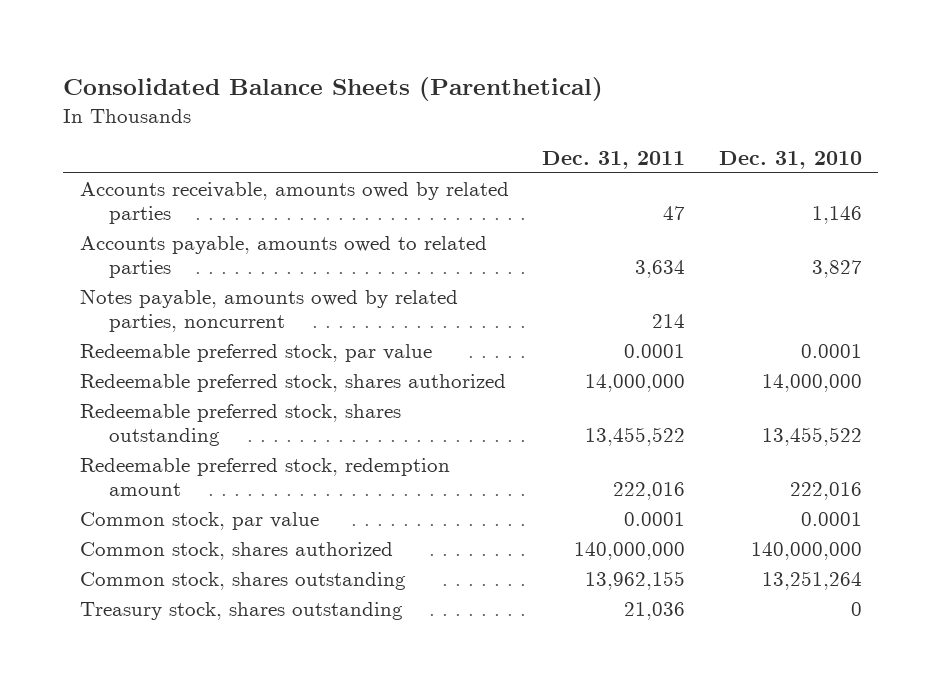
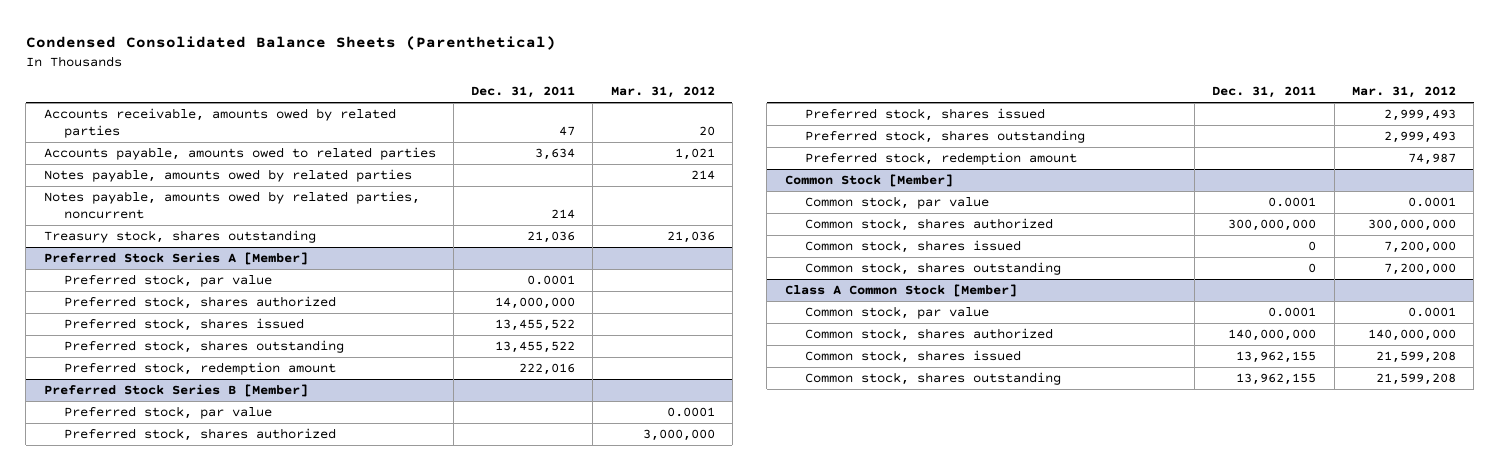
[63,77,604,102] Consolidated Balance Sheets (Parenthetical) -> [25,36,556,51] Condensed Consolidated Balance Sheets (Parenthetical)
[718,150,862,169] Dec. 31, 2010 -> none
none -> [610,85,715,98] Mar. 31, 2012
none -> [43,169,412,183] Notes payable, amounts owed by related parties
[79,601,403,620] Treasury stock, shares outstanding -> [43,230,316,244] Treasury stock, shares outstanding
none -> [43,252,308,266] Preferred Stock Series A [Member]
[79,343,432,362] Redeemable preferred stock, par value -> [64,274,273,288] Preferred stock, par value
[79,373,506,392] Redeemable preferred stock, shares authorized -> [64,296,337,310] Preferred stock, shares authorized
none -> [64,318,305,332] Preferred stock, shares issued
[79,403,401,447] Redeemable preferred stock, shares outstanding -> [64,340,345,354] Preferred stock, shares outstanding
[79,457,450,497] Redeemable preferred stock, redemption amount -> [64,362,337,376] Preferred stock, redemption amount
none -> [43,384,308,398] Preferred Stock Series B [Member]
none -> [64,406,273,420] Preferred stock, par value
none -> [64,428,337,442] Preferred stock, shares authorized
none -> [805,108,1046,122] Preferred stock, shares issued
none -> [805,130,1086,144] Preferred stock, shares outstanding
none -> [805,152,1078,166] Preferred stock, redemption amount
none -> [784,174,953,188] Common Stock [Member]
none -> [805,218,1054,232] Common stock, shares authorized
none -> [805,240,1022,254] Common stock, shares issued
none -> [805,262,1062,276] Common stock, shares outstanding
none -> [784,284,1017,298] Class A Common Stock [Member]
none -> [805,306,990,320] Common stock, par value
none -> [805,350,1022,364] Common stock, shares issued

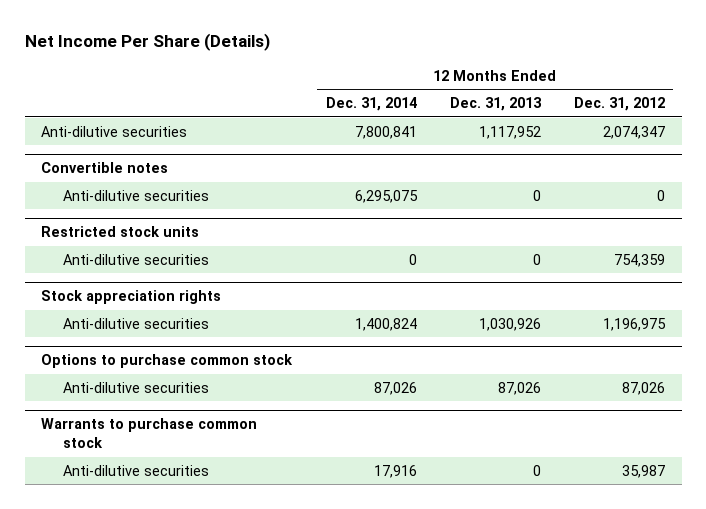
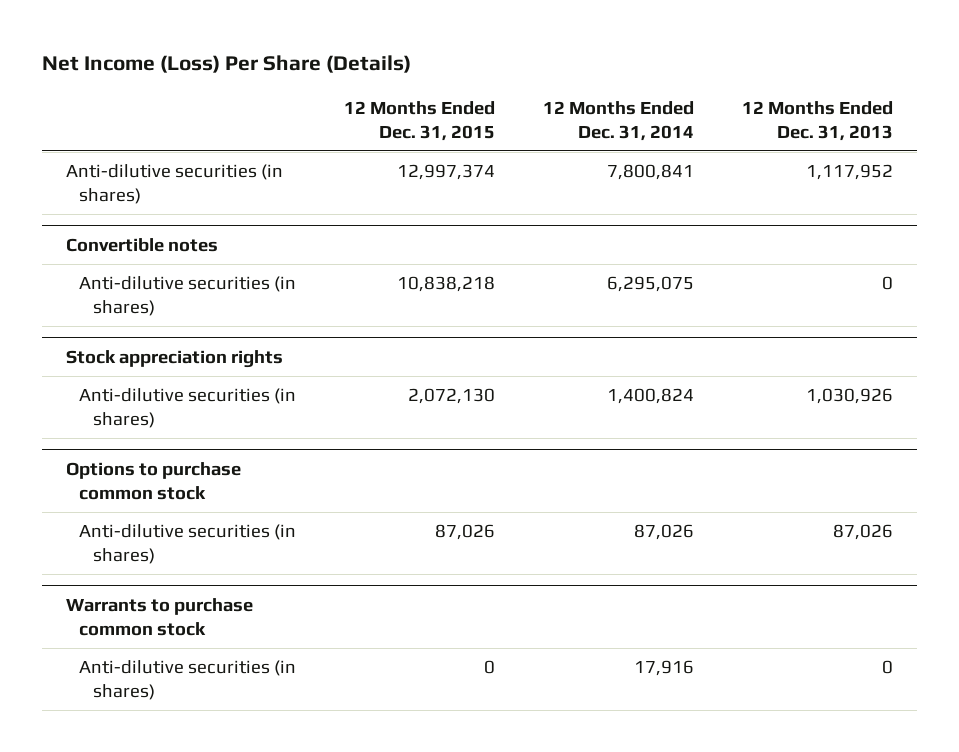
[24,33,270,52] Net Income Per Share (Details) -> [41,55,411,74] Net Income (Loss) Per Share (Details)
[574,97,666,112] Dec. 31, 2012 -> none
none -> [344,100,496,141] 12 Months Ended Dec. 31, 2015
[41,125,188,137] Anti-dilutive securities -> [65,163,283,204] Anti-dilutive securities (in shares)
[41,226,200,238] Restricted stock units -> none
[63,253,210,265] Anti-dilutive securities -> none
[63,189,210,201] Anti-dilutive securities -> [79,275,297,316] Anti-dilutive securities (in shares)
[63,317,210,329] Anti-dilutive securities -> [79,387,297,428] Anti-dilutive securities (in shares)
[63,381,210,393] Anti-dilutive securities -> [79,523,297,564] Anti-dilutive securities (in shares)
[63,464,210,476] Anti-dilutive securities -> [79,659,297,700] Anti-dilutive securities (in shares)

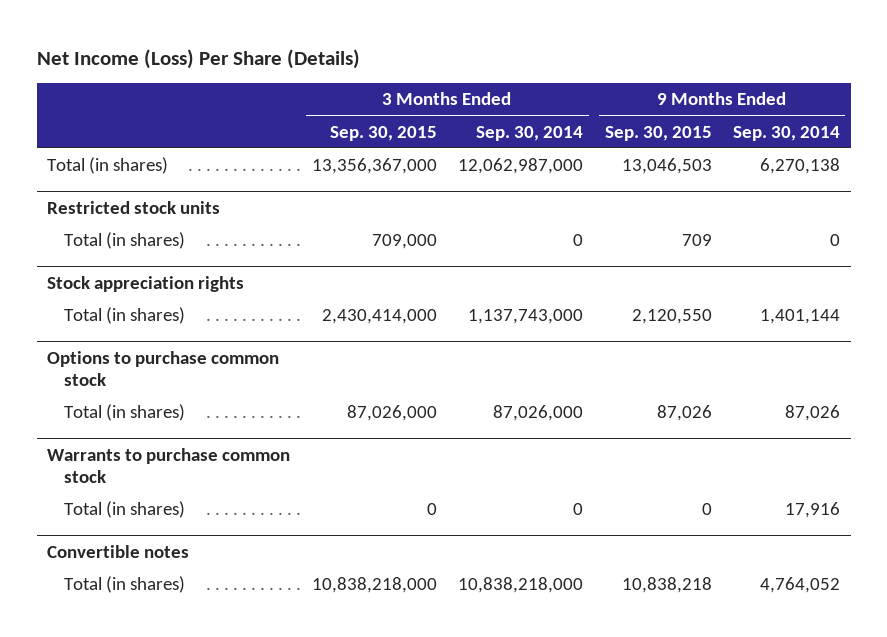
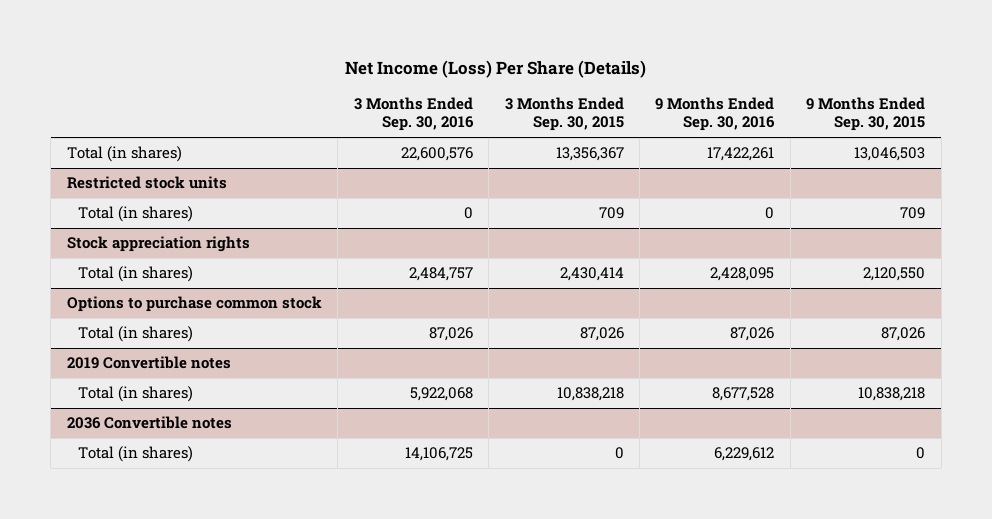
[476,125,584,141] Sep. 30, 2014 -> none
[733,125,841,141] Sep. 30, 2014 -> none
none -> [353,96,474,132] 3 Months Ended Sep. 30, 2016
none -> [655,96,776,132] 9 Months Ended Sep. 30, 2016
[311,158,437,175] 13,356,367,000 -> [555,147,624,162] 13,356,367
[371,234,437,250] 709,000 -> [598,207,624,220] 709
[321,309,437,325] 2,430,414,000 -> [559,267,624,282] 2,430,414
[47,447,291,483] Warrants to purchase common stock -> none
[346,405,437,422] 87,026,000 -> [579,327,624,342] 87,026
none -> [66,356,231,370] 2019 Convertible notes
none -> [78,386,194,403] Total (in shares)
none -> [66,416,232,430] 2036 Convertible notes
[47,544,190,558] Convertible notes -> none
[64,576,186,594] Total (in shares) -> none

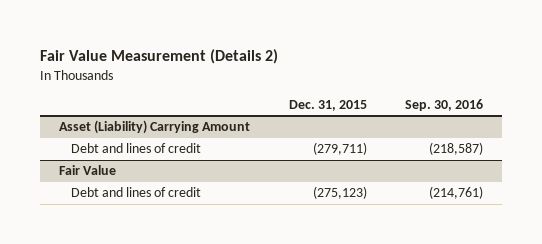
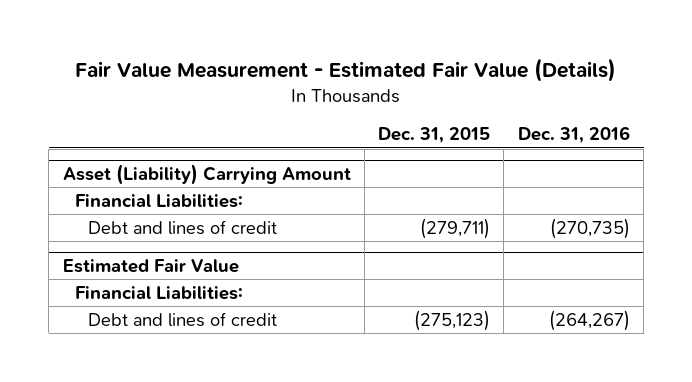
[39,49,278,65] Fair Value Measurement (Details 2) -> [75,58,617,83] Fair Value Measurement - Estimated Fair Value (Details)
[405,98,484,111] Sep. 30, 2016 -> none
none -> [517,126,630,144] Dec. 31, 2016
none -> [75,193,244,208] Financial Liabilities:
[59,165,117,176] Fair Value -> [62,258,239,273] Estimated Fair Value
none -> [75,285,244,300] Financial Liabilities:

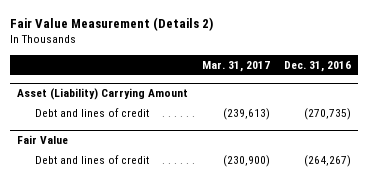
[75,58,617,83] Fair Value Measurement - Estimated Fair Value (Details) -> [10,16,214,31] Fair Value Measurement (Details 2)
[378,127,491,144] Dec. 31, 2015 -> none
none -> [201,60,270,72] Mar. 31, 2017
[75,193,244,208] Financial Liabilities: -> none
[75,285,244,300] Financial Liabilities: -> none
[62,258,239,273] Estimated Fair Value -> [17,135,69,145] Fair Value

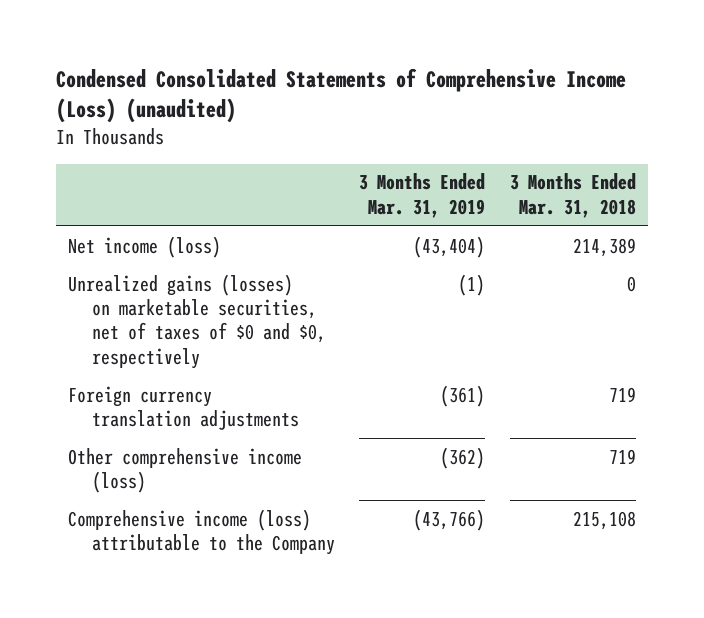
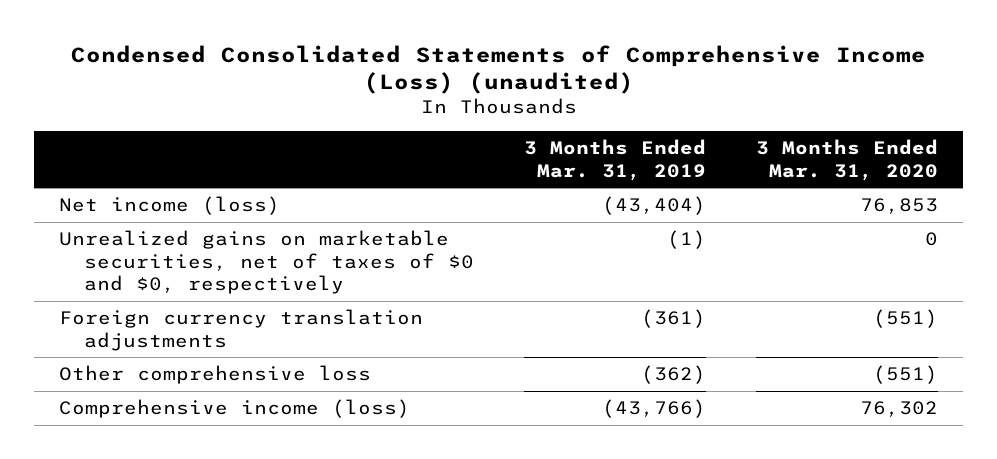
[510,173,637,218] 3 Months Ended Mar. 31, 2018 -> none
none -> [756,139,939,181] 3 Months Ended Mar. 31, 2020
[68,273,326,369] Unrealized gains (losses) on marketable securities, net of taxes of $0 and $0, respectively -> [58,230,474,294] Unrealized gains on marketable securities, net of taxes of $0 and $0, respectively
[68,447,303,494] Other comprehensive income (loss) -> [58,365,371,385] Other comprehensive loss
[68,508,335,556] Comprehensive income (loss) attributable to the Company -> [58,399,410,419] Comprehensive income (loss)

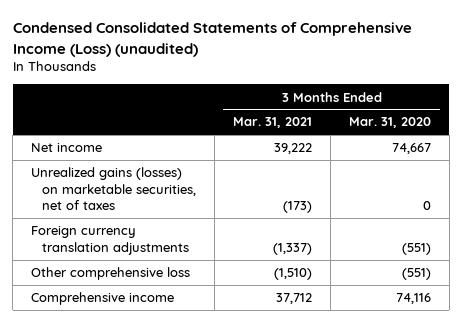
[524,139,707,181] 3 Months Ended Mar. 31, 2019 -> none
none -> [232,117,312,129] Mar. 31, 2021
[58,196,280,216] Net income (loss) -> [31,143,103,153] Net income
[860,198,939,215] 76,853 -> [391,143,431,155] 74,667
[58,230,474,294] Unrealized gains on marketable securities, net of taxes of $0 and $0, respectively -> [31,167,196,211] Unrealized gains (losses) on marketable securities, net of taxes
[58,399,410,419] Comprehensive income (loss) -> [31,292,175,306] Comprehensive income
[860,401,939,418] 76,302 -> [395,293,431,305] 74,116

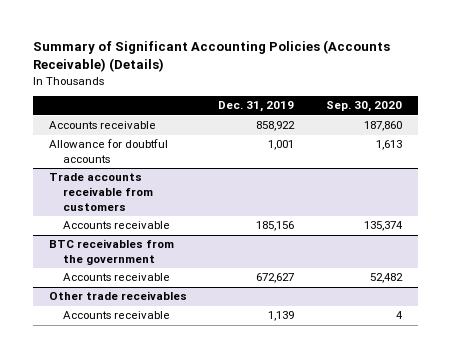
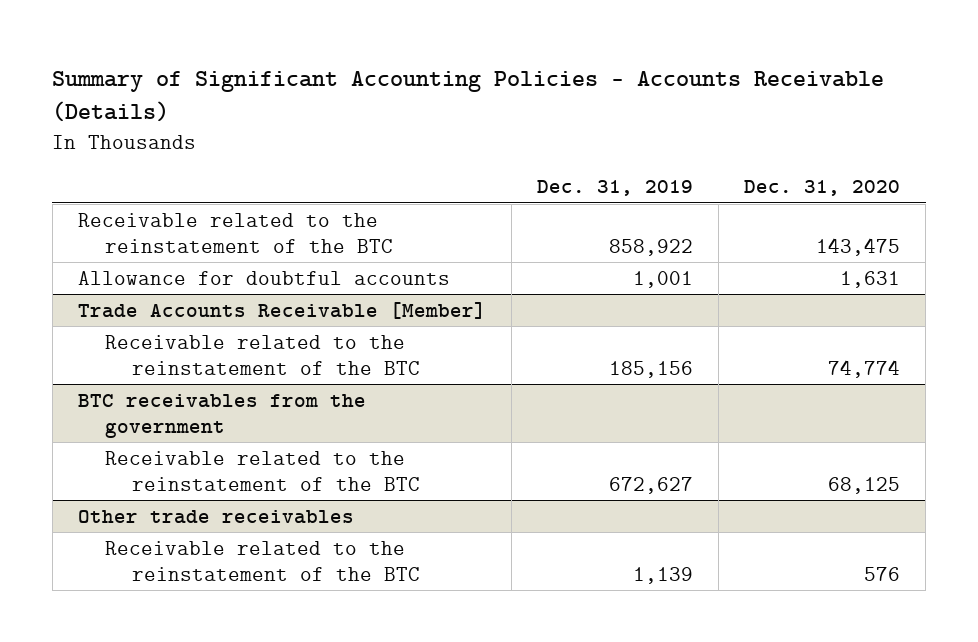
[33,40,391,72] Summary of Significant Accounting Policies (Accounts Receivable) (Details) -> [52,70,885,123] Summary of Significant Accounting Policies - Accounts Receivable (Details)
[326,101,403,113] Sep. 30, 2020 -> none
none -> [743,180,900,197] Dec. 31, 2020
[48,121,156,130] Accounts receivable -> [77,212,393,253] Receivable related to the reinstatement of the BTC
[48,173,153,211] Trade accounts receivable from customers -> [77,301,486,319] Trade Accounts Receivable [Member]
[62,221,170,230] Accounts receivable -> [104,334,420,375] Receivable related to the reinstatement of the BTC
[62,273,170,282] Accounts receivable -> [104,450,420,491] Receivable related to the reinstatement of the BTC
[62,311,170,320] Accounts receivable -> [104,540,420,581] Receivable related to the reinstatement of the BTC

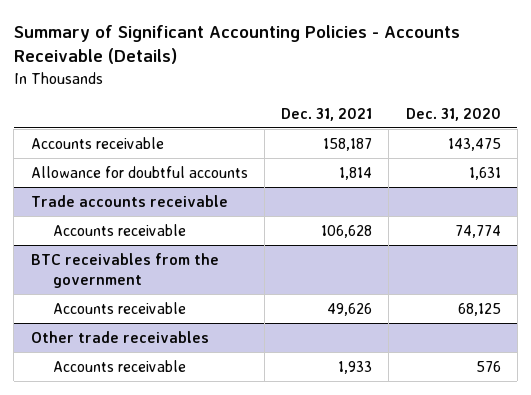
[536,180,693,197] Dec. 31, 2019 -> none
none -> [281,107,373,121] Dec. 31, 2021
[77,212,393,253] Receivable related to the reinstatement of the BTC -> [30,136,164,149] Accounts receivable
[77,301,486,319] Trade Accounts Receivable [Member] -> [30,194,228,207] Trade accounts receivable
[104,334,420,375] Receivable related to the reinstatement of the BTC -> [53,223,187,236] Accounts receivable
[104,450,420,491] Receivable related to the reinstatement of the BTC -> [53,301,187,314] Accounts receivable
[104,540,420,581] Receivable related to the reinstatement of the BTC -> [53,359,187,372] Accounts receivable

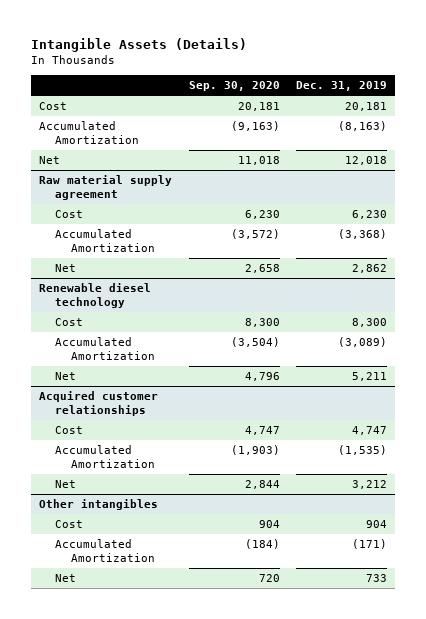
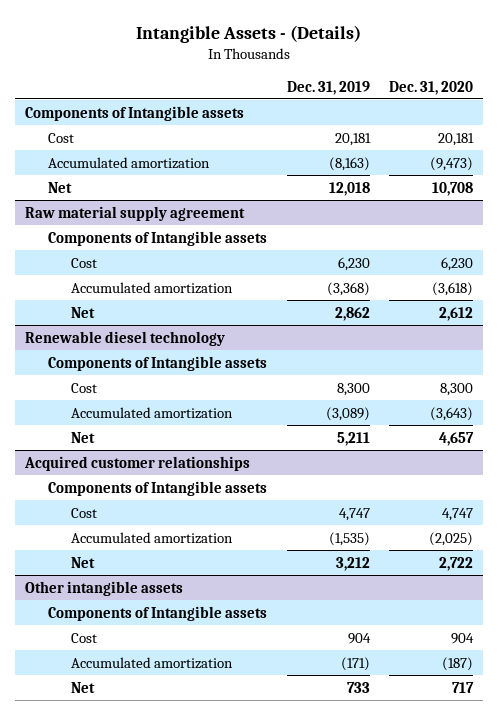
[31,37,248,52] Intangible Assets (Details) -> [136,24,362,43] Intangible Assets - (Details)
[188,80,280,91] Sep. 30, 2020 -> none
none -> [389,80,474,95] Dec. 31, 2020
none -> [24,105,244,121] Components of Intangible assets
[39,121,140,145] Accumulated Amortization -> [48,156,211,169] Accumulated amortization
none -> [48,230,268,246] Components of Intangible assets
[55,229,156,253] Accumulated Amortization -> [71,281,234,294] Accumulated amortization
none -> [48,355,268,371] Components of Intangible assets
[55,337,156,361] Accumulated Amortization -> [71,406,234,419] Accumulated amortization
none -> [48,480,268,496] Components of Intangible assets
[55,445,156,469] Accumulated Amortization -> [71,531,234,544] Accumulated amortization
[39,499,159,511] Other intangibles -> none
none -> [24,580,183,596] Other intangible assets
none -> [48,605,268,621] Components of Intangible assets
[55,539,156,563] Accumulated Amortization -> [71,656,234,669] Accumulated amortization

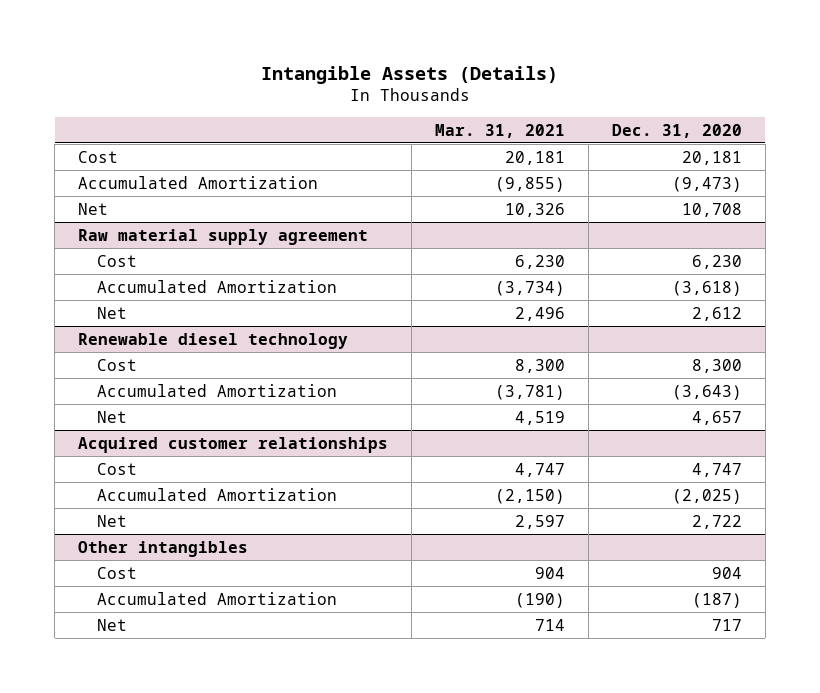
[136,24,362,43] Intangible Assets - (Details) -> [260,65,558,84] Intangible Assets (Details)
[286,80,370,95] Dec. 31, 2019 -> none
none -> [434,123,565,138] Mar. 31, 2021
[24,105,244,121] Components of Intangible assets -> none
[48,156,211,169] Accumulated amortization -> [78,175,319,189] Accumulated Amortization
[48,230,268,246] Components of Intangible assets -> none
[71,281,234,294] Accumulated amortization -> [97,279,338,293] Accumulated Amortization
[48,355,268,371] Components of Intangible assets -> none
[71,406,234,419] Accumulated amortization -> [97,383,338,397] Accumulated Amortization
[48,480,268,496] Components of Intangible assets -> none
[71,531,234,544] Accumulated amortization -> [97,487,338,501] Accumulated Amortization
[24,580,183,596] Other intangible assets -> none
[48,605,268,621] Components of Intangible assets -> none
none -> [78,540,249,557] Other intangibles
[71,656,234,669] Accumulated amortization -> [97,591,338,605] Accumulated Amortization

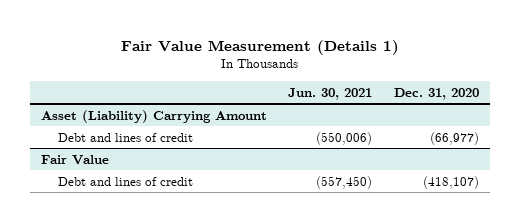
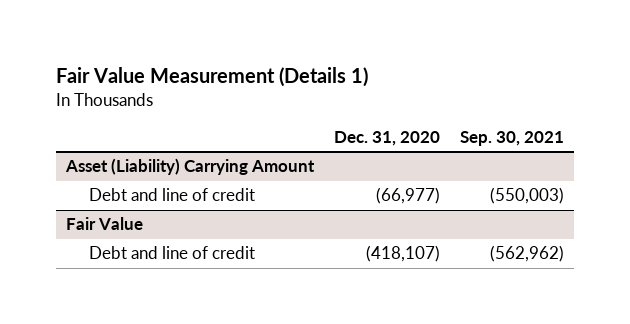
[288,87,373,100] Jun. 30, 2021 -> none
none -> [459,131,564,147] Sep. 30, 2021
[58,132,194,142] Debt and lines of credit -> [89,188,256,202] Debt and line of credit
[58,176,194,186] Debt and lines of credit -> [89,246,256,260] Debt and line of credit

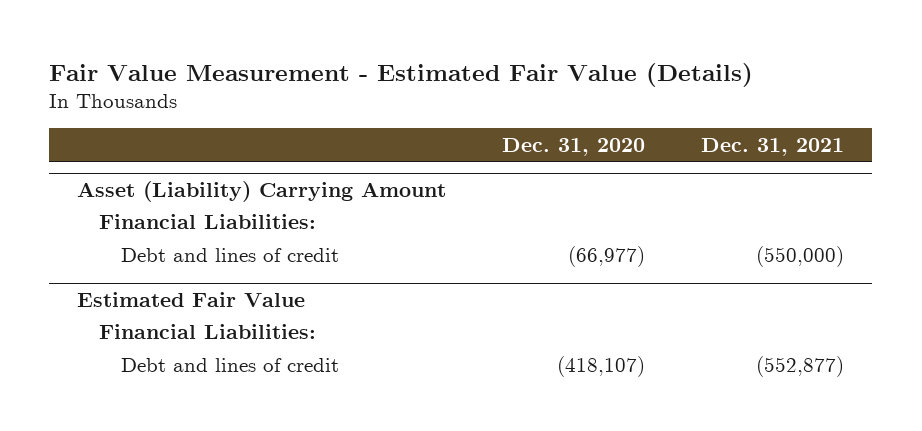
[56,66,369,87] Fair Value Measurement (Details 1) -> [49,62,754,87] Fair Value Measurement - Estimated Fair Value (Details)
[459,131,564,147] Sep. 30, 2021 -> none
none -> [701,137,845,156] Dec. 31, 2021
none -> [98,214,316,230] Financial Liabilities:
[89,188,256,202] Debt and line of credit -> [120,248,339,263] Debt and lines of credit
[66,217,144,231] Fair Value -> [77,292,306,308] Estimated Fair Value
none -> [98,324,316,340] Financial Liabilities:
[89,246,256,260] Debt and line of credit -> [120,358,339,373] Debt and lines of credit

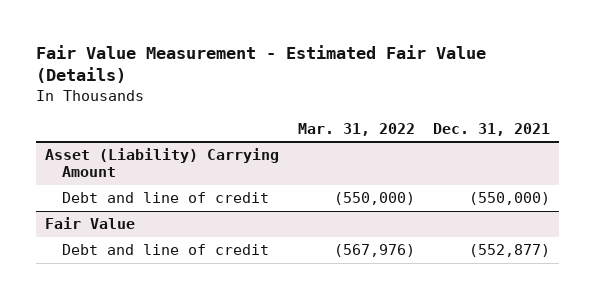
[502,137,646,156] Dec. 31, 2020 -> none
none -> [297,122,415,136] Mar. 31, 2022
[98,214,316,230] Financial Liabilities: -> none
[98,324,316,340] Financial Liabilities: -> none
[120,248,339,263] Debt and lines of credit -> [61,192,269,204] Debt and line of credit
[77,292,306,308] Estimated Fair Value -> [45,217,136,230] Fair Value
[120,358,339,373] Debt and lines of credit -> [61,244,269,256] Debt and line of credit

